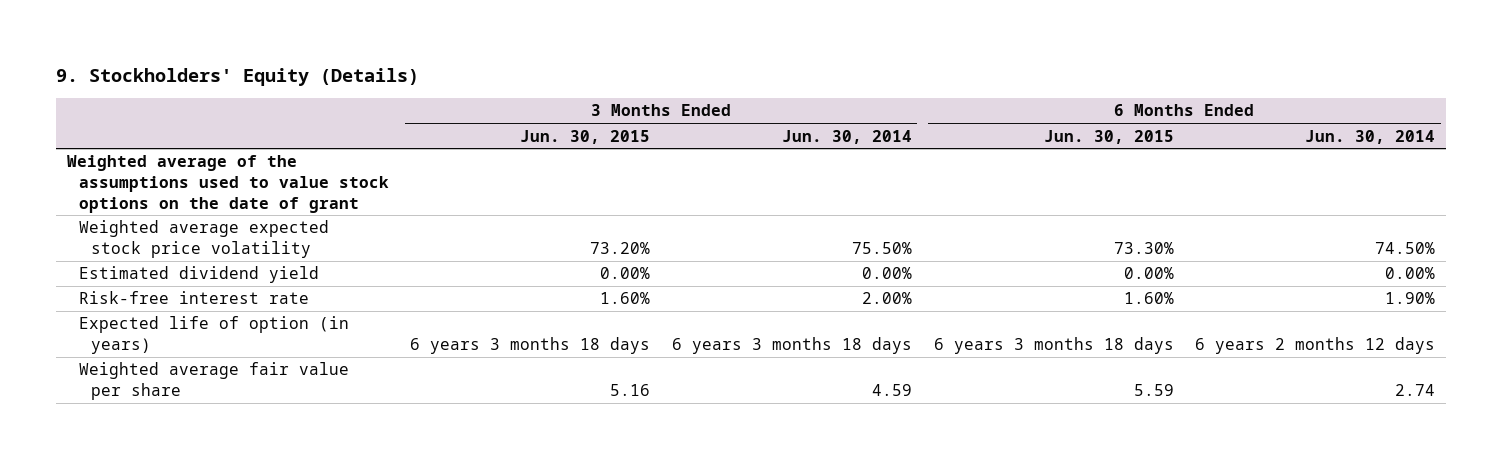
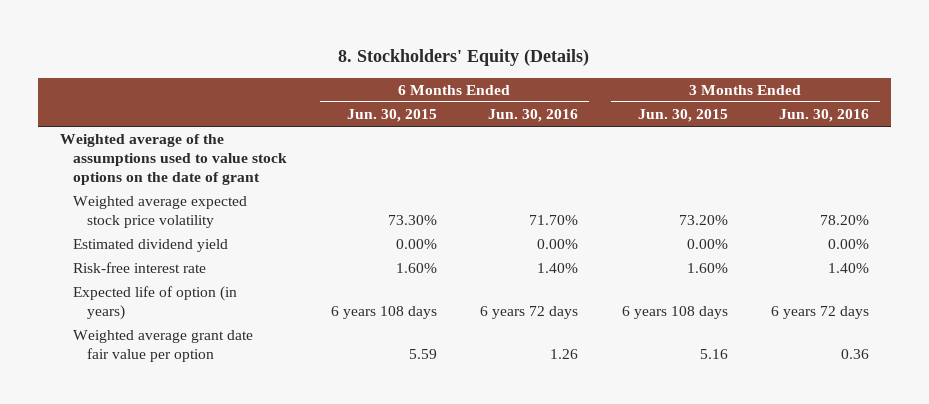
[56,67,420,86] 9. Stockholders' Equity (Details) -> [338,48,590,66] 8. Stockholders' Equity (Details)
[782,129,913,144] Jun. 30, 2014 -> none
[1305,129,1436,144] Jun. 30, 2014 -> none
none -> [488,108,579,122] Jun. 30, 2016
none -> [778,108,869,122] Jun. 30, 2016
[410,337,651,355] 6 years 3 months 18 days -> [621,305,728,319] 6 years 108 days
[933,337,1174,355] 6 years 3 months 18 days -> [330,305,437,319] 6 years 108 days
[78,362,349,401] Weighted average fair value per share -> [73,330,254,362] Weighted average grant date fair value per option

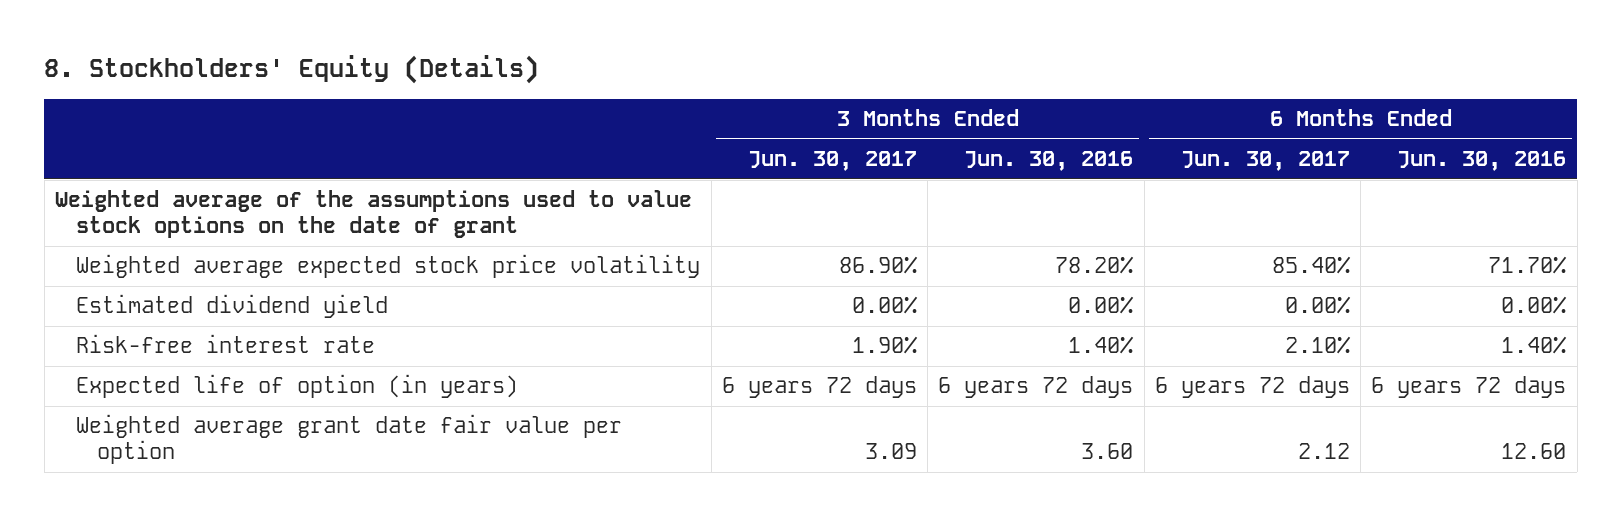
[346,108,437,122] Jun. 30, 2015 -> none
[637,108,728,122] Jun. 30, 2015 -> none
none -> [747,151,917,172] Jun. 30, 2017
none -> [1180,151,1350,172] Jun. 30, 2017
[550,348,579,359] 1.26 -> [1501,443,1567,460] 12.60
[840,348,869,359] 0.36 -> [1081,443,1134,460] 3.60

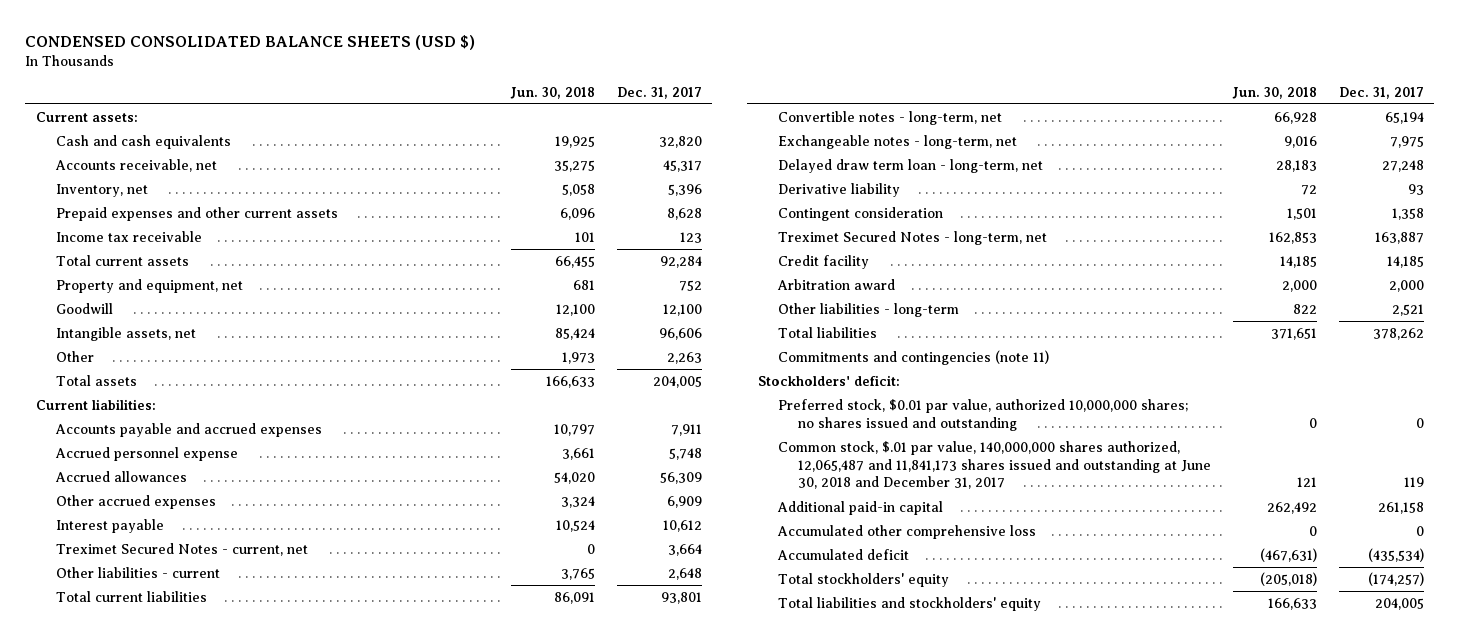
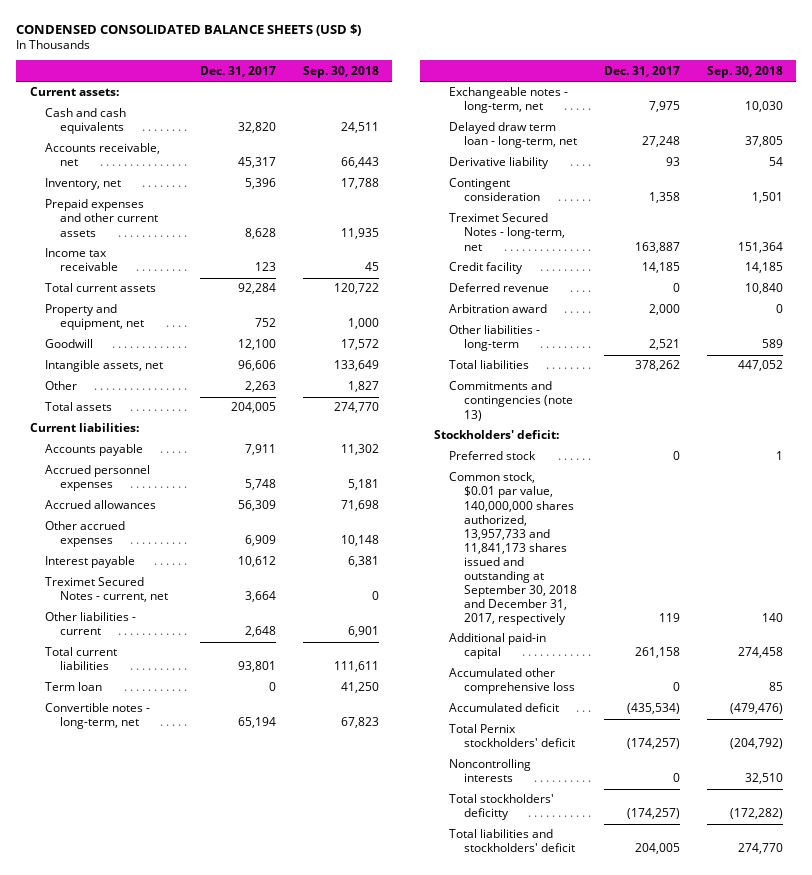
[509,86,595,99] Jun. 30, 2018 -> none
none -> [302,65,379,78] Sep. 30, 2018
[55,422,323,437] Accounts payable and accrued expenses -> [45,444,144,457] Accounts payable
[55,446,239,461] Accrued personnel expense -> [45,465,151,492] Accrued personnel expenses
none -> [45,682,103,692] Term loan
none -> [449,283,550,293] Deferred revenue
[778,349,1050,365] Commitments and contingencies (note 11) -> [449,381,574,421] Commitments and contingencies (note 13)
[778,398,1189,431] Preferred stock, $0.01 par value, authorized 10,000,000 shares; no shares issued and outstanding -> [449,451,537,461] Preferred stock
[778,440,1212,490] Common stock, $.01 par value, 140,000,000 shares authorized, 12,065,487 and 11,841,173 shares issued and outstanding at June 30, 2018 and December 31, 2017 -> [449,472,578,626] Common stock, $0.01 par value, 140,000,000 shares authorized, 13,957,733 and 11,841,173 shares issued and outstanding at September 30, 2018 and December 31, 2017, respectively
[778,572,950,587] Total stockholders' equity -> [449,724,576,748] Total Pernix stockholders' deficit
none -> [449,759,532,783] Noncontrolling interests
none -> [449,794,555,821] Total stockholders' deficitty
[778,596,1042,611] Total liabilities and stockholders' equity -> [449,829,576,853] Total liabilities and stockholders' deficit

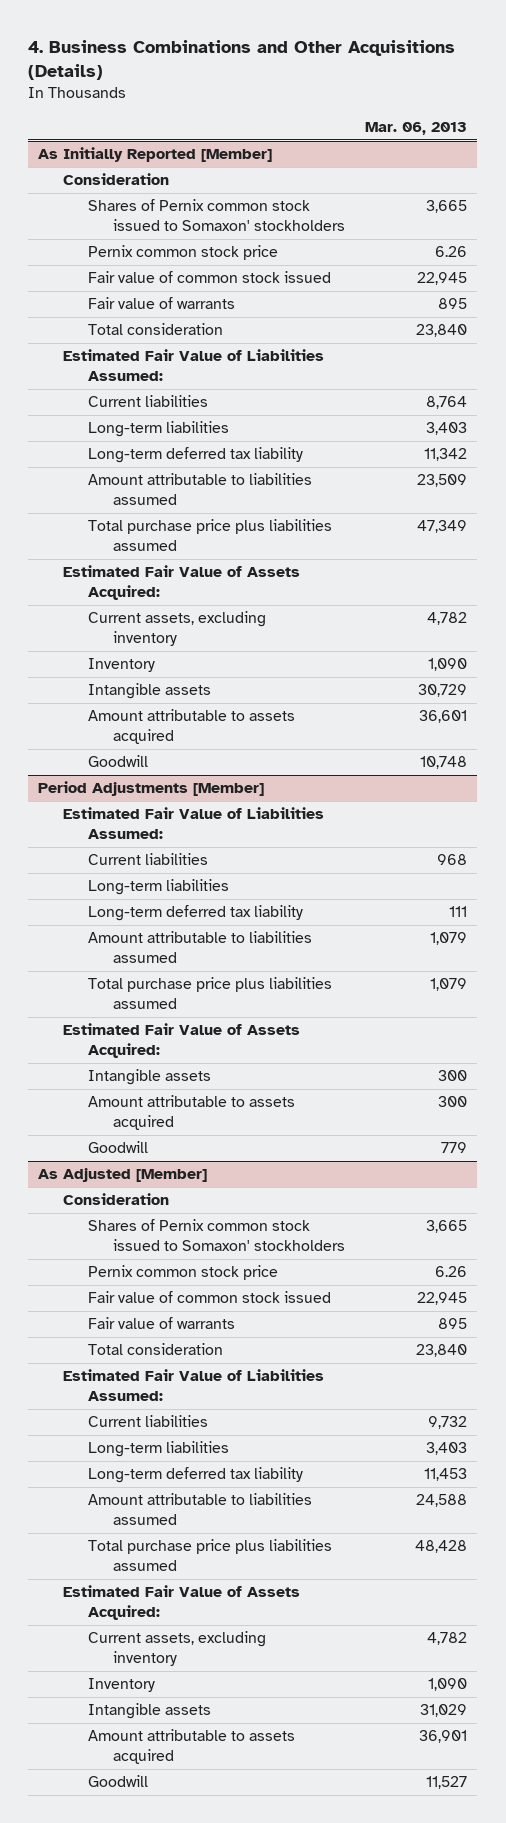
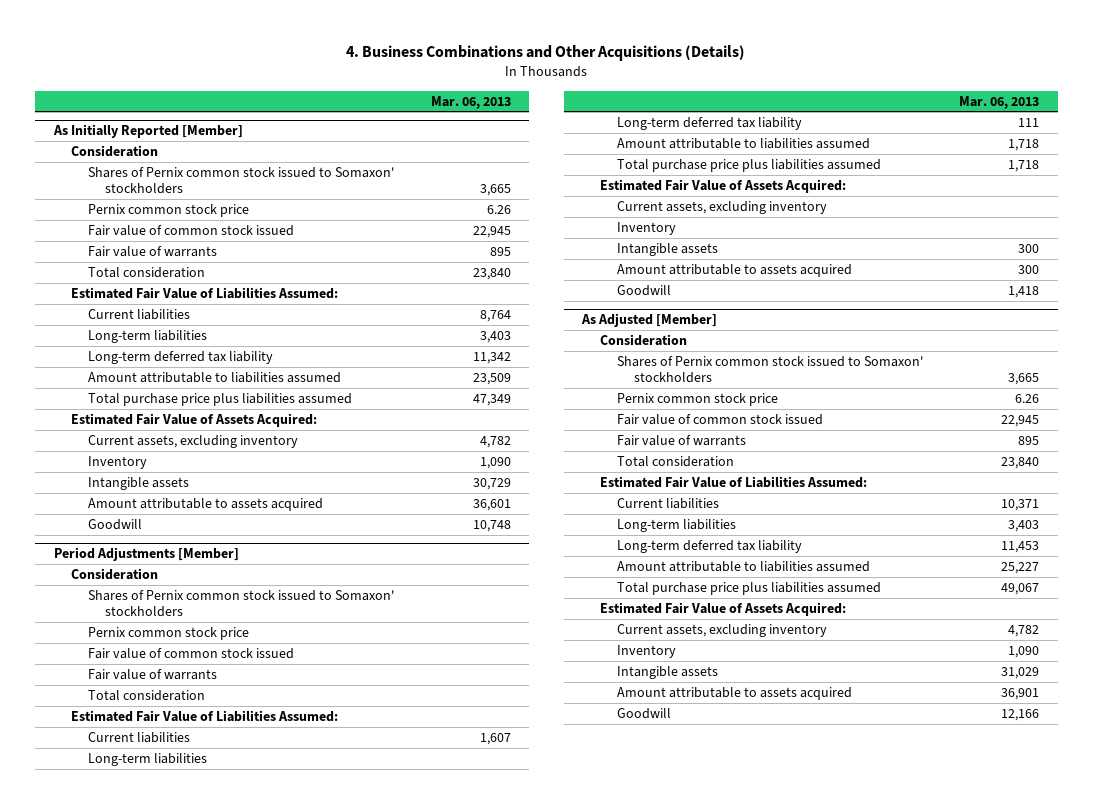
none -> [70,568,158,581] Consideration
none -> [87,590,394,618] Shares of Pernix common stock issued to Somaxon' stockholders
none -> [87,627,249,641] Pernix common stock price
none -> [87,648,294,660] Fair value of common stock issued
none -> [87,669,217,681] Fair value of warrants
none -> [87,690,205,702] Total consideration
[437,854,468,866] 968 -> [479,733,511,746] 1,607
[430,932,468,946] 1,079 -> [1008,139,1040,152] 1,718
[430,978,468,992] 1,079 -> [1008,160,1040,173] 1,718
none -> [616,201,827,215] Current assets, excluding inventory
none -> [616,222,676,236] Inventory
[441,1142,468,1154] 779 -> [1008,286,1040,299] 1,418
[428,1416,468,1430] 9,732 -> [1001,499,1040,512] 10,371
[416,1494,468,1508] 24,588 -> [1001,562,1040,575] 25,227
[415,1540,468,1554] 48,428 -> [1001,583,1040,596] 49,067
[426,1776,468,1790] 11,527 -> [1001,709,1040,722] 12,166

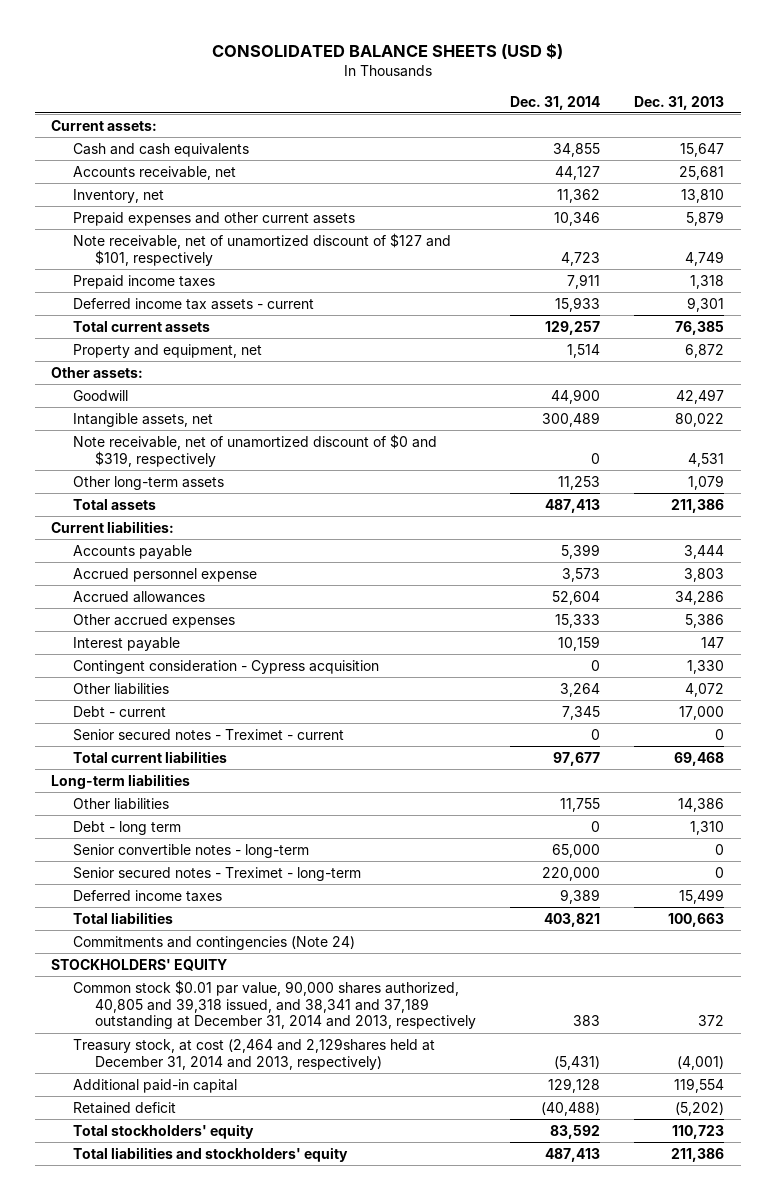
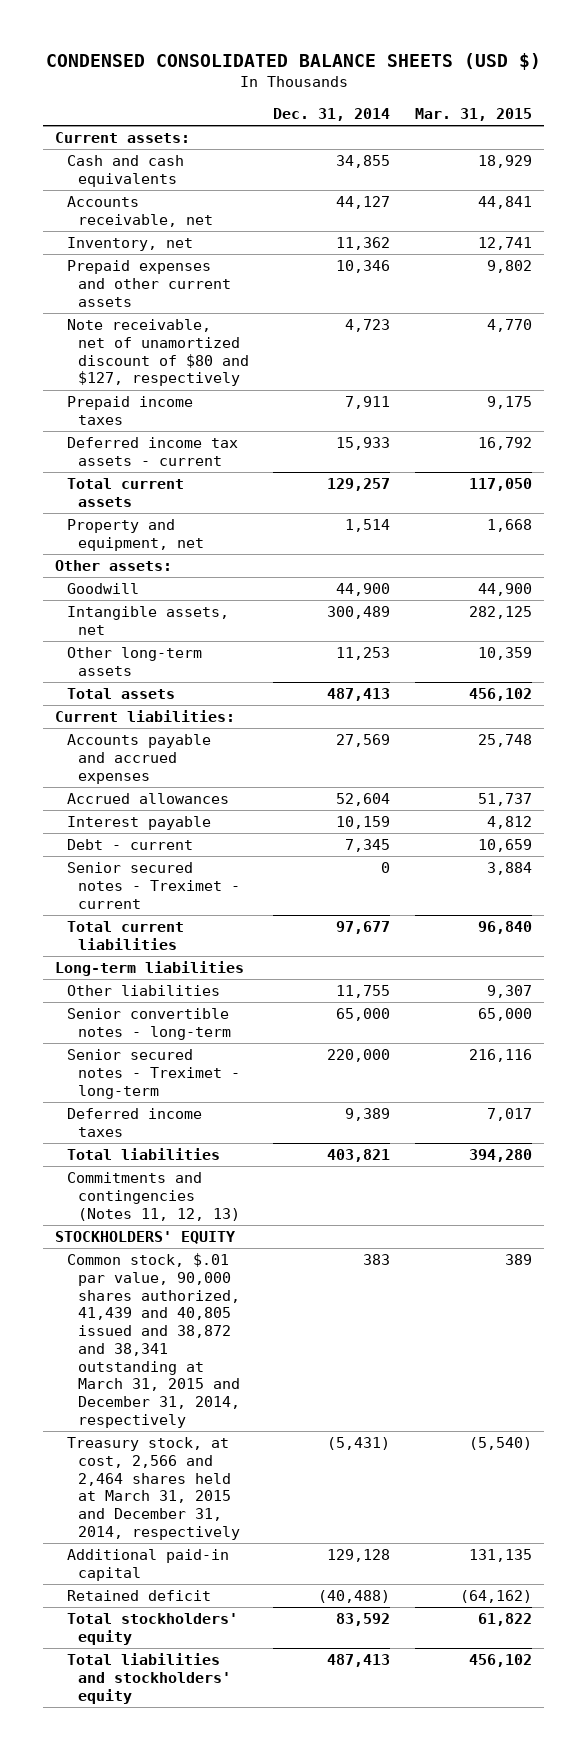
[211,42,563,59] CONSOLIDATED BALANCE SHEETS (USD $) -> [45,52,541,70] CONDENSED CONSOLIDATED BALANCE SHEETS (USD $)
[633,95,724,110] Dec. 31, 2013 -> none
none -> [414,108,532,122] Mar. 31, 2015
[73,232,452,266] Note receivable, net of unamortized discount of $127 and $101, respectively -> [66,319,249,387] Note receivable, net of unamortized discount of $80 and $127, respectively
[73,433,438,467] Note receivable, net of unamortized discount of $0 and $319, respectively -> none
[73,544,193,559] Accounts payable -> none
[73,567,258,582] Accrued personnel expense -> none
none -> [66,734,211,784] Accounts payable and accrued expenses
[73,613,236,628] Other accrued expenses -> none
[73,659,380,674] Contingent consideration - Cypress acquisition -> none
[73,682,170,695] Other liabilities -> none
[73,820,182,835] Debt - long term -> none
[73,935,356,950] Commitments and contingencies (Note 24) -> [66,1172,240,1221] Commitments and contingencies (Notes 11, 12, 13)
[73,979,477,1030] Common stock $0.01 par value, 90,000 shares authorized, 40,805 and 39,318 issued, and 38,341 and 37,189 outstanding at December 31, 2014 and 2013, respectively -> [66,1253,240,1428] Common stock, $.01 par value, 90,000 shares authorized, 41,439 and 40,805 issued and 38,872 and 38,341 outstanding at March 31, 2015 and December 31, 2014, respectively
[73,1037,436,1070] Treasury stock, at cost (2,464 and 2,129shares held at December 31, 2014 and 2013, respectively) -> [66,1437,240,1540] Treasury stock, at cost, 2,566 and 2,464 shares held at March 31, 2015 and December 31, 2014, respectively

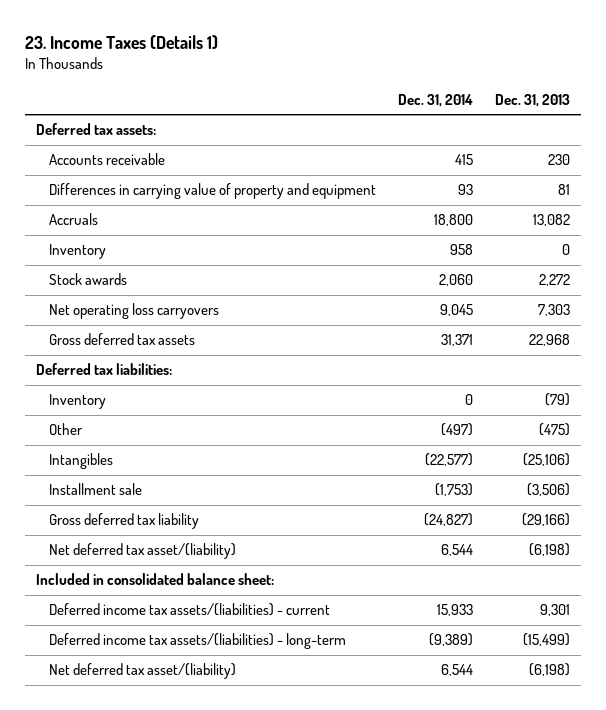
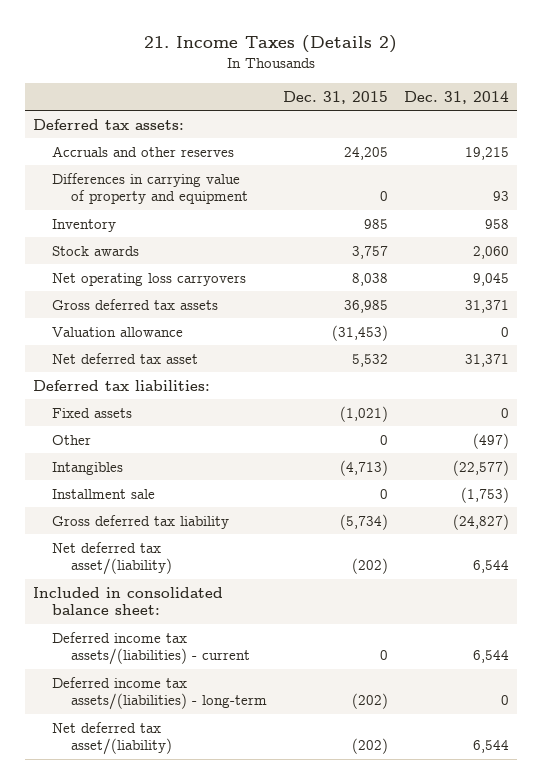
[25,34,219,49] 23. Income Taxes (Details 1) -> [144,35,398,54] 21. Income Taxes (Details 2)
[494,94,570,108] Dec. 31, 2013 -> none
none -> [283,90,389,104] Dec. 31, 2015
[49,153,166,166] Accounts receivable -> none
none -> [52,145,235,157] Accruals and other reserves
[49,213,99,226] Accruals -> none
none -> [52,326,184,337] Valuation allowance
none -> [52,352,199,364] Net deferred tax asset
[49,394,107,410] Inventory -> none
none -> [52,407,133,418] Fixed assets
[437,604,474,617] 15,933 -> [473,650,510,664] 6,544
[429,633,474,647] (9,389) -> [501,695,510,706] 0

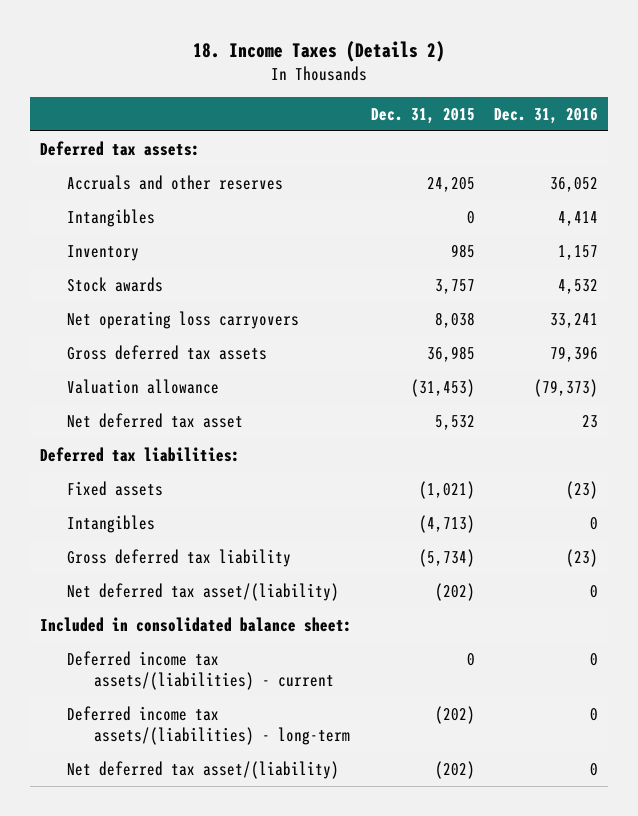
[144,35,398,54] 21. Income Taxes (Details 2) -> [193,40,446,62] 18. Income Taxes (Details 2)
[404,90,510,104] Dec. 31, 2014 -> none
none -> [494,107,599,124] Dec. 31, 2016
[52,172,249,205] Differences in carrying value of property and equipment -> none
none -> [66,208,155,227] Intangibles
[52,434,92,445] Other -> none
[52,488,156,499] Installment sale -> none

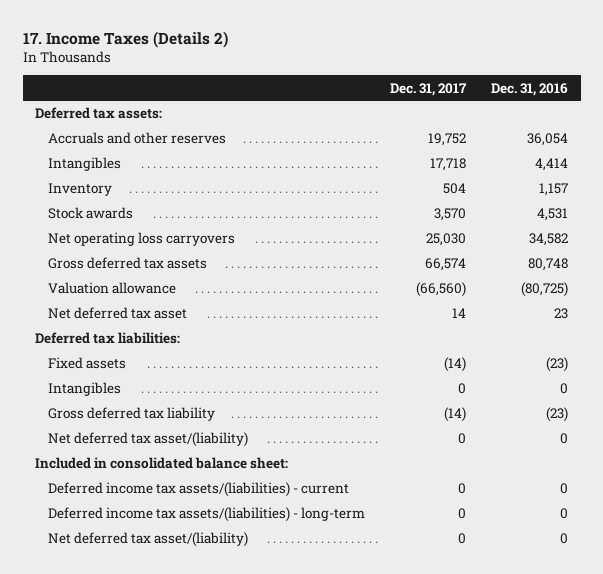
[193,40,446,62] 18. Income Taxes (Details 2) -> [22,30,228,48] 17. Income Taxes (Details 2)
[371,107,476,124] Dec. 31, 2015 -> none
none -> [390,82,468,96] Dec. 31, 2017
[550,176,599,192] 36,052 -> [527,133,569,147] 36,054
[558,278,599,294] 4,532 -> [537,208,569,222] 4,531
[550,312,599,328] 33,241 -> [529,233,569,247] 34,582
[550,345,599,362] 79,396 -> [528,258,569,272] 80,748
[534,378,599,397] (79,373) -> [521,282,569,298] (80,725)

